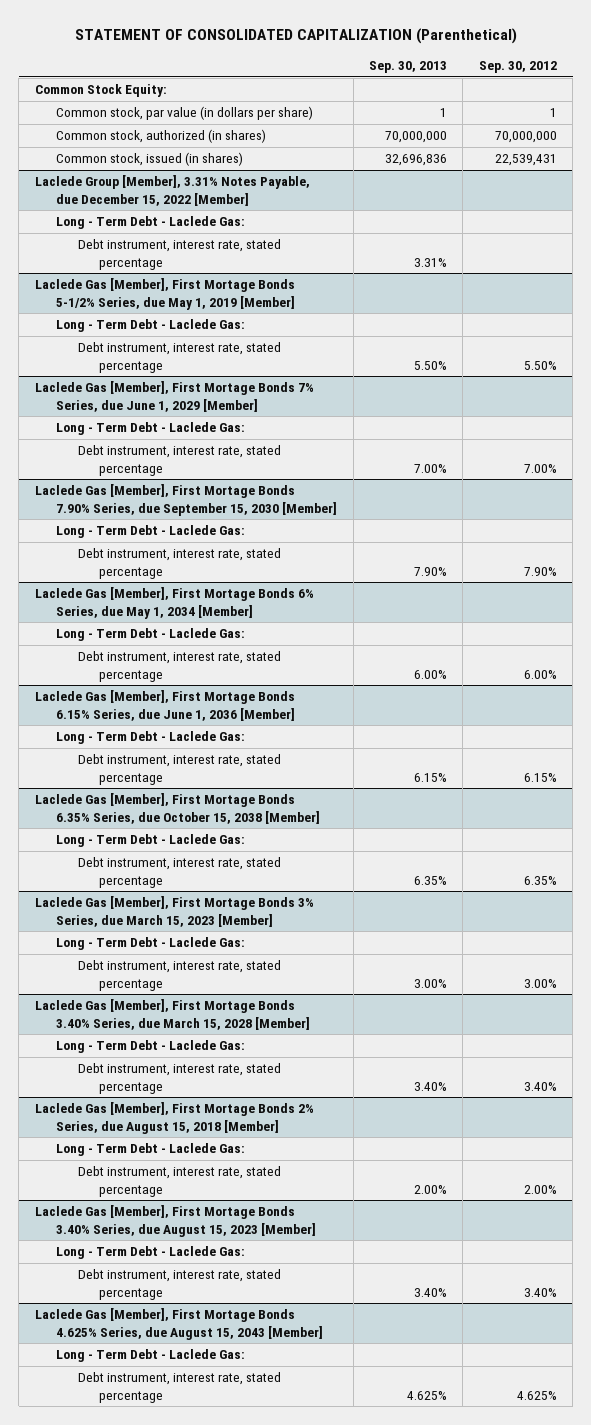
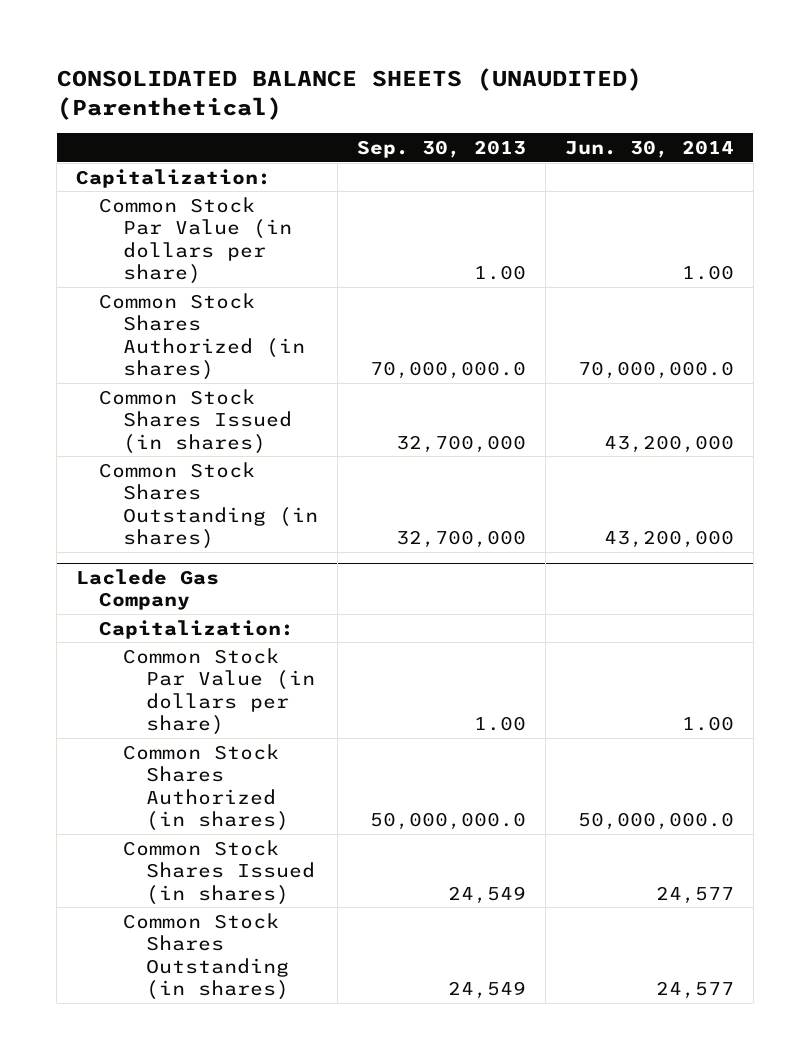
[74,27,517,44] STATEMENT OF CONSOLIDATED CAPITALIZATION (Parenthetical) -> [56,67,642,120] CONSOLIDATED BALANCE SHEETS (UNAUDITED) (Parenthetical)
[478,60,557,73] Sep. 30, 2012 -> none
none -> [564,139,734,158] Jun. 30, 2014
[34,84,167,98] Common Stock Equity: -> none
[34,175,310,206] Laclede Group [Member], 3.31% Notes Payable, due December 15, 2022 [Member] -> none
[56,216,246,230] Long - Term Debt - Laclede Gas: -> none
[77,239,281,270] Debt instrument, interest rate, stated percentage -> none
[34,278,296,310] Laclede Gas [Member], First Mortage Bonds 5-1/2% Series, due May 1, 2019 [Member] -> none
[56,319,246,333] Long - Term Debt - Laclede Gas: -> none
[77,342,281,373] Debt instrument, interest rate, stated percentage -> none
[34,381,314,412] Laclede Gas [Member], First Mortage Bonds 7% Series, due June 1, 2029 [Member] -> none
[56,422,246,436] Long - Term Debt - Laclede Gas: -> none
[77,445,281,476] Debt instrument, interest rate, stated percentage -> none
[34,484,338,516] Laclede Gas [Member], First Mortage Bonds 7.90% Series, due September 15, 2030 [Member] -> none
[56,525,246,539] Long - Term Debt - Laclede Gas: -> none
[77,548,281,579] Debt instrument, interest rate, stated percentage -> none
[34,587,314,619] Laclede Gas [Member], First Mortage Bonds 6% Series, due May 1, 2034 [Member] -> none
[56,628,246,642] Long - Term Debt - Laclede Gas: -> none
[77,651,281,682] Debt instrument, interest rate, stated percentage -> none
[34,690,296,721] Laclede Gas [Member], First Mortage Bonds 6.15% Series, due June 1, 2036 [Member] -> none
[56,731,246,745] Long - Term Debt - Laclede Gas: -> none
[77,754,281,785] Debt instrument, interest rate, stated percentage -> none
[34,793,321,824] Laclede Gas [Member], First Mortage Bonds 6.35% Series, due October 15, 2038 [Member] -> none
[56,834,246,848] Long - Term Debt - Laclede Gas: -> none
[77,857,281,888] Debt instrument, interest rate, stated percentage -> none
[34,896,314,927] Laclede Gas [Member], First Mortage Bonds 3% Series, due March 15, 2023 [Member] -> none
[56,937,246,951] Long - Term Debt - Laclede Gas: -> none
[77,960,281,991] Debt instrument, interest rate, stated percentage -> none
[34,999,311,1030] Laclede Gas [Member], First Mortage Bonds 3.40% Series, due March 15, 2028 [Member] -> none
[56,1040,246,1054] Long - Term Debt - Laclede Gas: -> none
[77,1063,281,1094] Debt instrument, interest rate, stated percentage -> none
[34,1102,314,1134] Laclede Gas [Member], First Mortage Bonds 2% Series, due August 15, 2018 [Member] -> none
[56,1143,246,1157] Long - Term Debt - Laclede Gas: -> none
[77,1166,281,1197] Debt instrument, interest rate, stated percentage -> none
[34,1205,317,1237] Laclede Gas [Member], First Mortage Bonds 3.40% Series, due August 15, 2023 [Member] -> none
[56,1246,246,1260] Long - Term Debt - Laclede Gas: -> none
[77,1269,281,1300] Debt instrument, interest rate, stated percentage -> none
[34,1308,324,1340] Laclede Gas [Member], First Mortage Bonds 4.625% Series, due August 15, 2043 [Member] -> none
[56,1349,246,1363] Long - Term Debt - Laclede Gas: -> none
[77,1372,281,1403] Debt instrument, interest rate, stated percentage -> none
none -> [76,168,272,188] Capitalization:
[56,106,314,121] Common stock, par value (in dollars per share) -> [99,196,292,285] Common Stock Par Value (in dollars per share)
[440,108,448,118] 1 -> [473,265,526,281] 1.00
[56,129,267,144] Common stock, authorized (in shares) -> [99,292,305,381] Common Stock Shares Authorized (in shares)
[385,131,448,144] 70,000,000 -> [369,361,526,380] 70,000,000.0
[56,152,244,167] Common stock, issued (in shares) -> [99,388,292,454] Common Stock Shares Issued (in shares)
[385,154,448,167] 32,696,836 -> [395,434,526,453] 32,700,000
none -> [99,461,318,550] Common Stock Shares Outstanding (in shares)
none -> [76,568,220,611] Laclede Gas Company
none -> [99,619,295,639] Capitalization:
none -> [122,647,315,736] Common Stock Par Value (in dollars per share)
none -> [122,743,289,832] Common Stock Shares Authorized (in shares)
none -> [122,839,315,905] Common Stock Shares Issued (in shares)
none -> [122,912,289,1001] Common Stock Shares Outstanding (in shares)

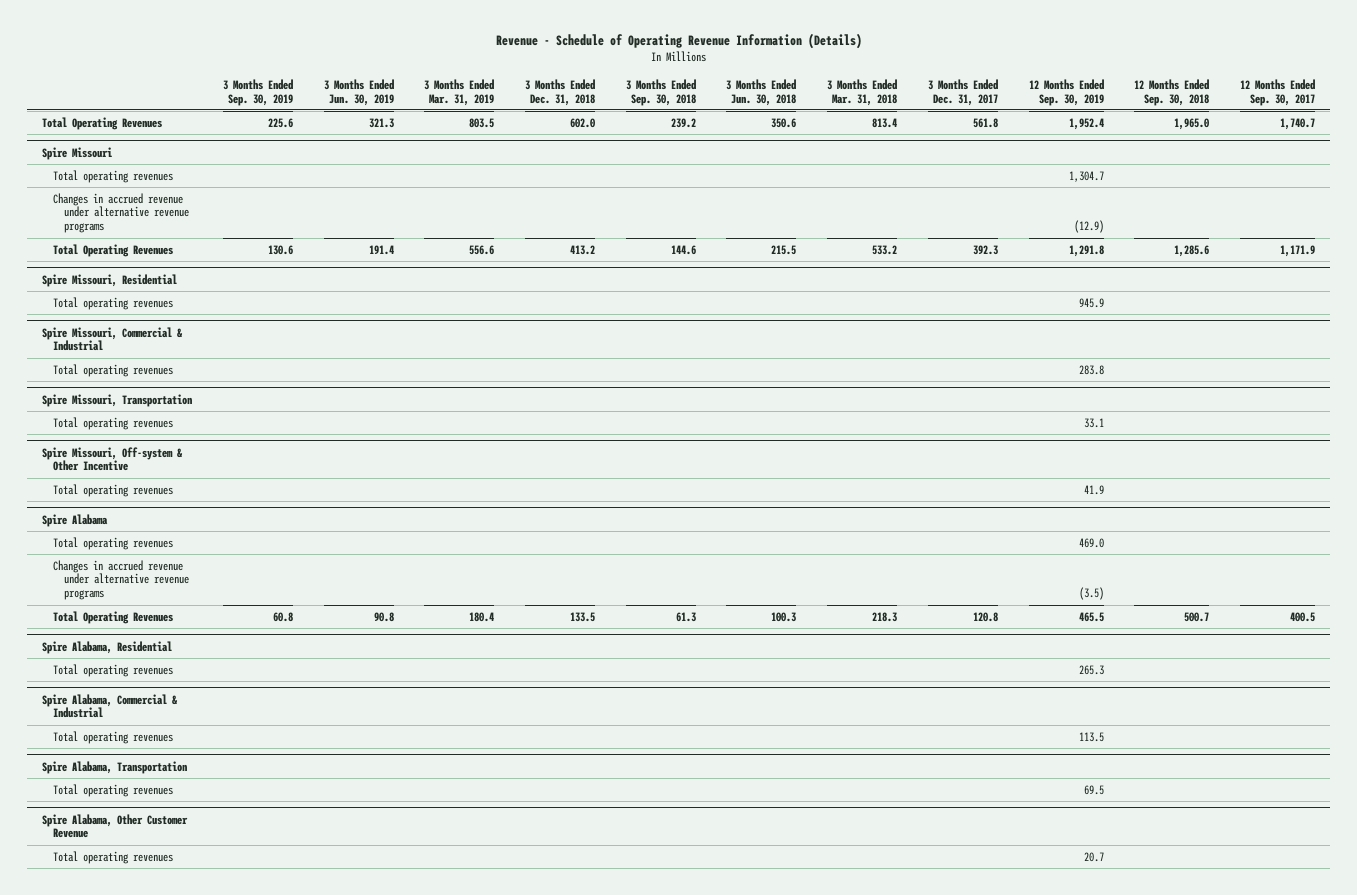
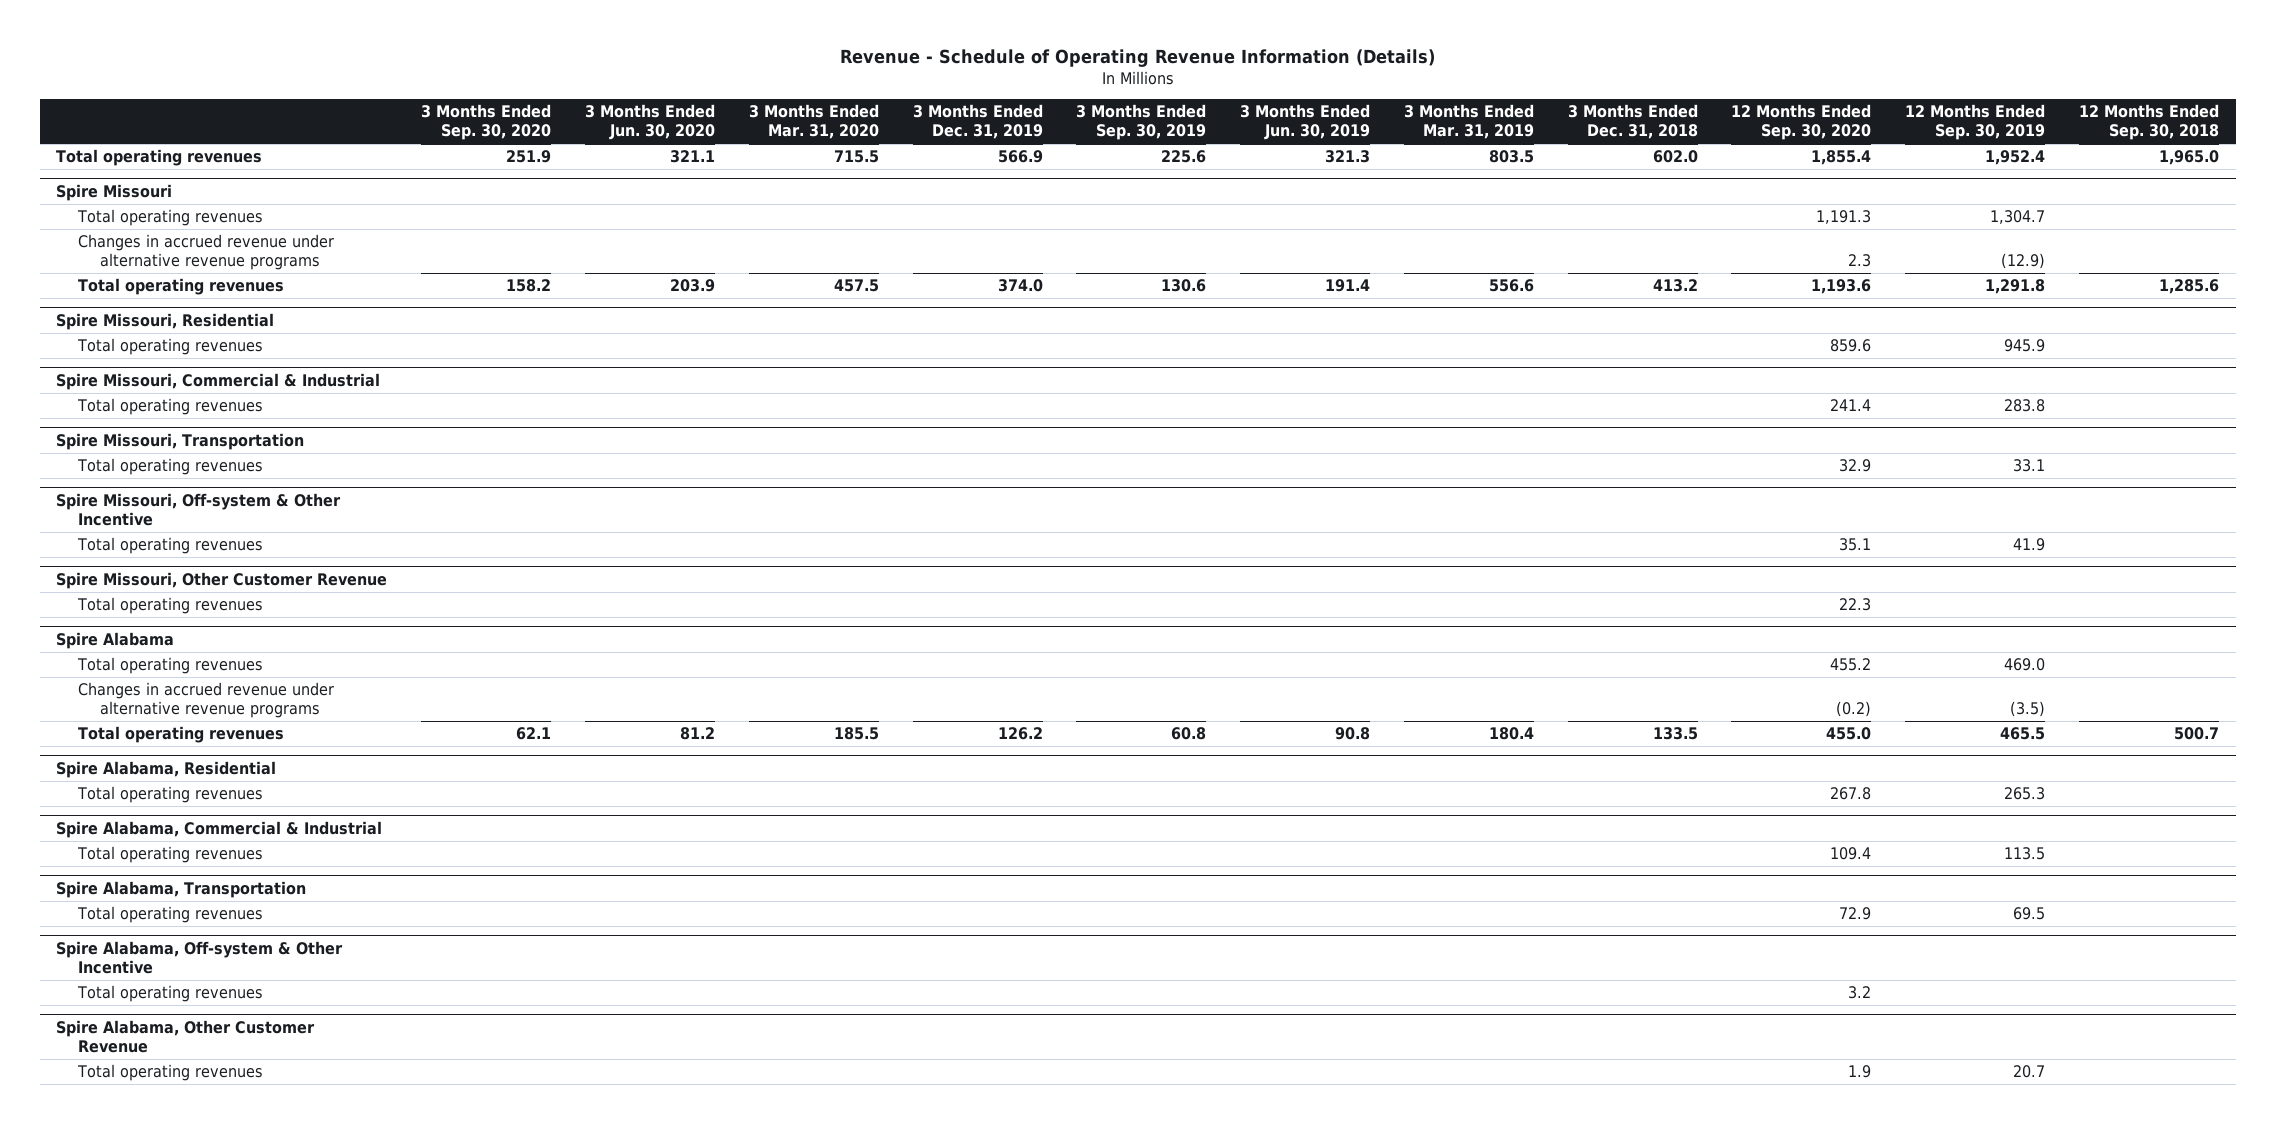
[625,78,696,106] 3 Months Ended Sep. 30, 2018 -> none
[726,78,797,106] 3 Months Ended Jun. 30, 2018 -> none
[827,78,898,106] 3 Months Ended Mar. 31, 2018 -> none
[927,78,998,106] 3 Months Ended Dec. 31, 2017 -> none
[1240,78,1316,106] 12 Months Ended Sep. 30, 2017 -> none
none -> [421,104,552,141] 3 Months Ended Sep. 30, 2020
none -> [585,104,716,141] 3 Months Ended Jun. 30, 2020
none -> [748,104,879,140] 3 Months Ended Mar. 31, 2020
none -> [912,104,1043,140] 3 Months Ended Dec. 31, 2019
none -> [1731,104,1872,141] 12 Months Ended Sep. 30, 2020
[42,116,163,130] Total Operating Revenues -> [56,149,263,167] Total operating revenues
[52,243,173,257] Total Operating Revenues -> [78,278,285,296] Total operating revenues
none -> [56,571,388,589] Spire Missouri, Other Customer Revenue
none -> [77,597,264,615] Total operating revenues
[52,610,173,624] Total Operating Revenues -> [78,726,285,744] Total operating revenues
none -> [56,940,344,974] Spire Alabama, Off-system & Other Incentive
none -> [77,985,264,1003] Total operating revenues

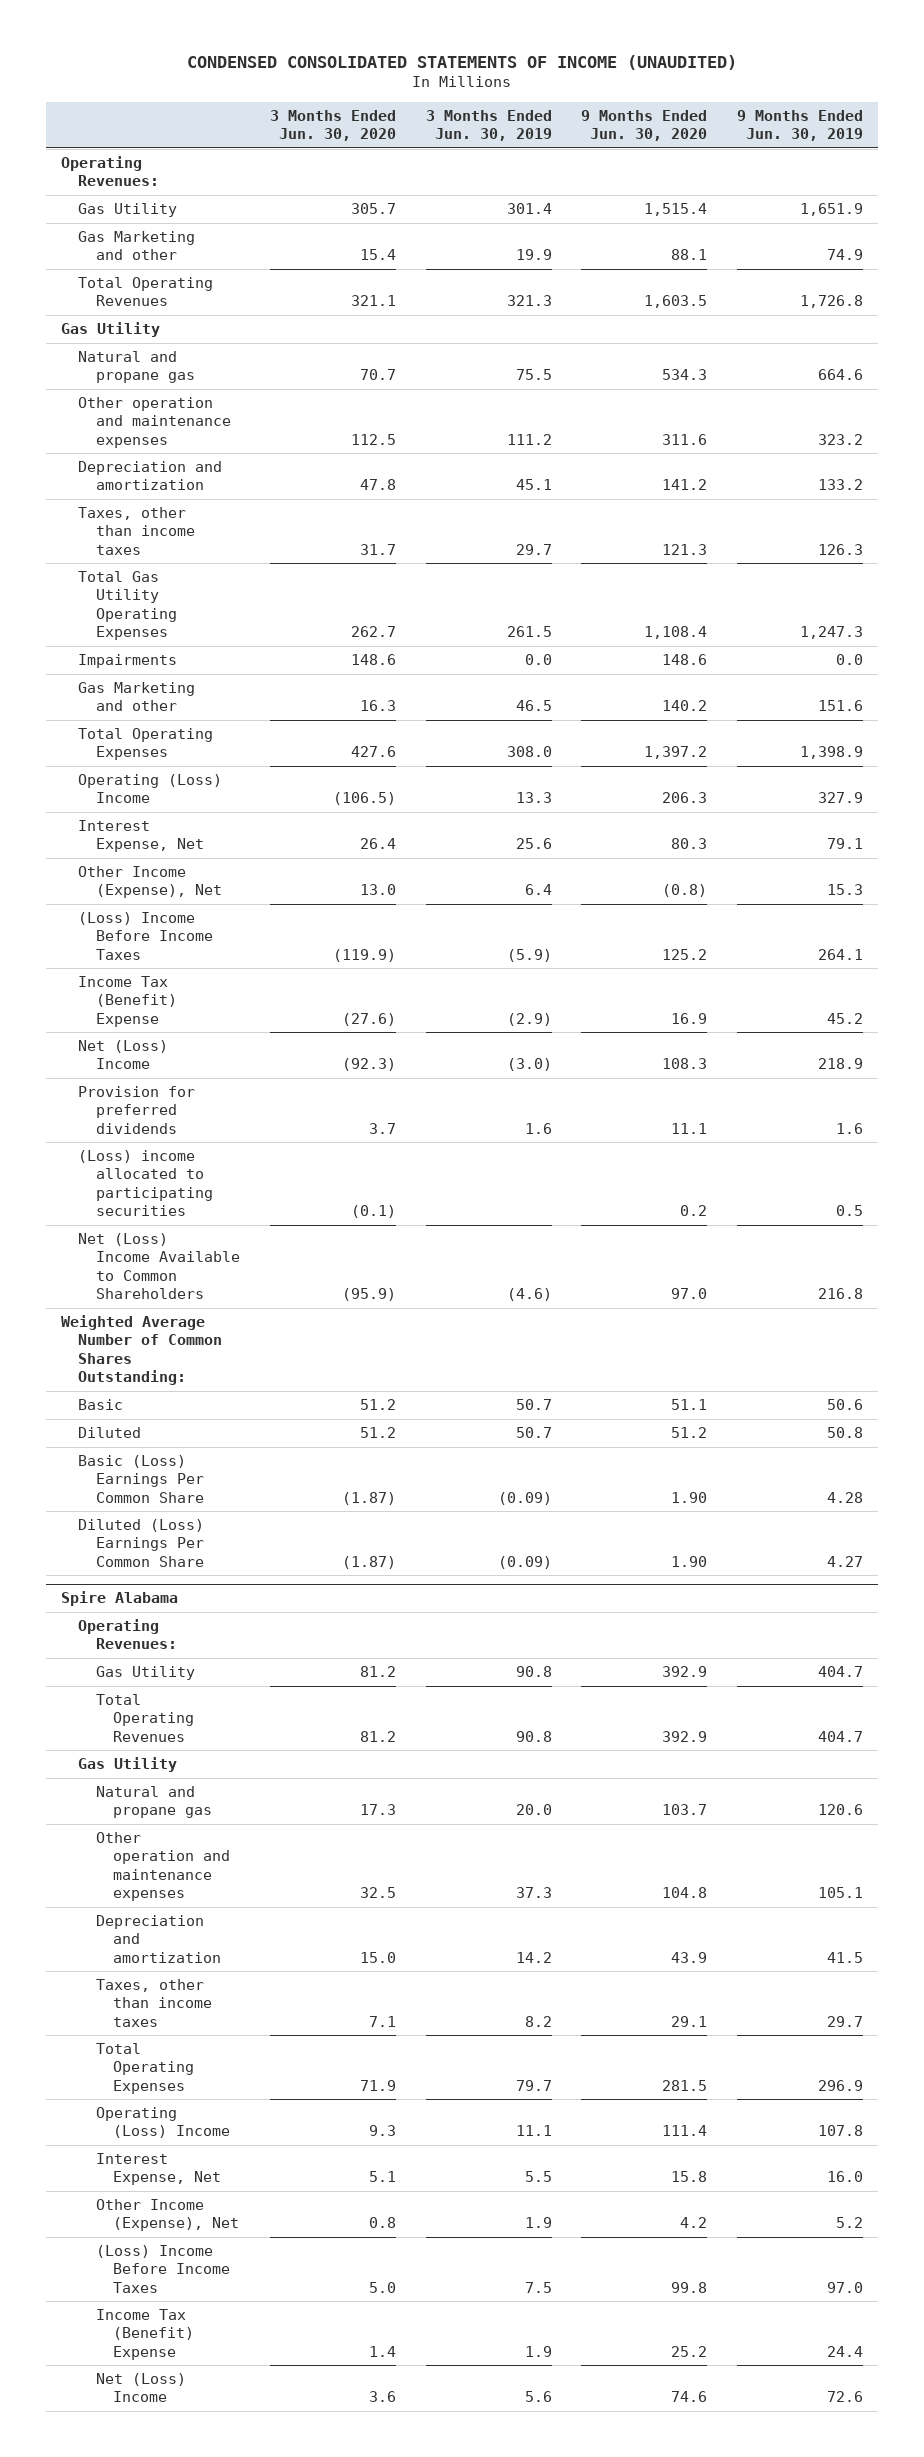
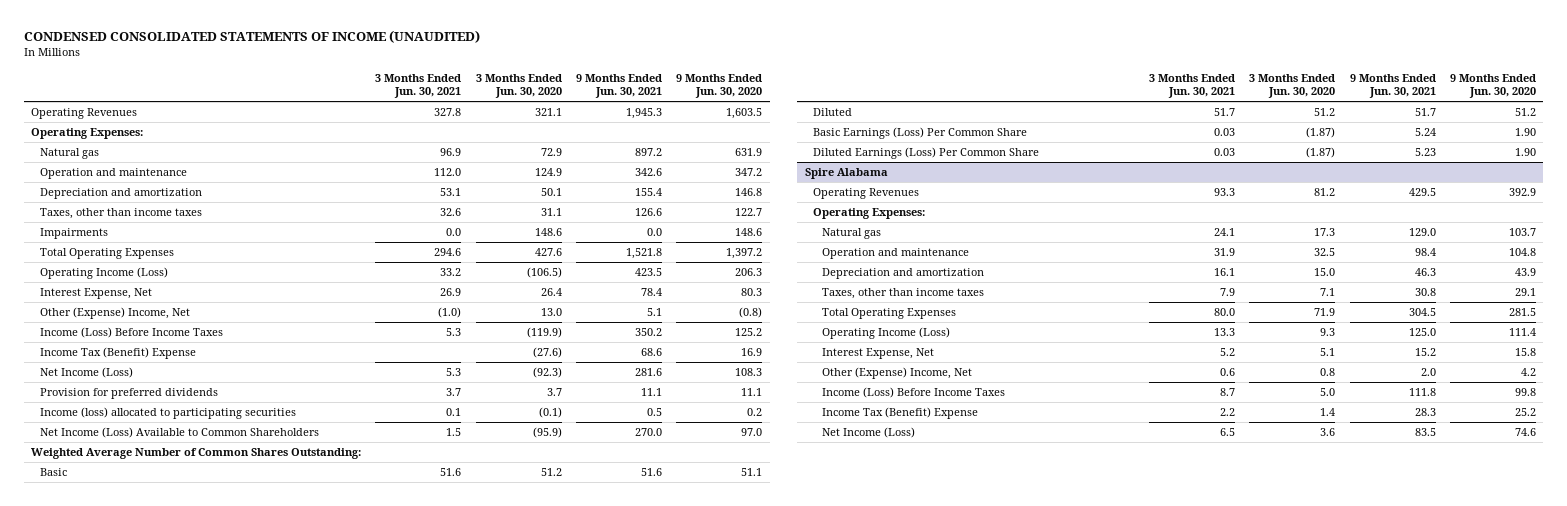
[425,109,552,141] 3 Months Ended Jun. 30, 2019 -> none
[737,109,864,141] 9 Months Ended Jun. 30, 2019 -> none
none -> [375,73,462,99] 3 Months Ended Jun. 30, 2021
none -> [576,73,663,99] 9 Months Ended Jun. 30, 2021
[60,155,160,187] Operating Revenues: -> none
[78,202,178,217] Gas Utility -> none
[78,230,196,261] Gas Marketing and other -> none
[60,321,160,337] Gas Utility -> none
[78,570,177,641] Total Gas Utility Operating Expenses -> none
[78,276,214,307] Total Operating Revenues -> [31,108,138,120] Operating Revenues
none -> [31,128,144,140] Operating Expenses:
[78,350,195,384] Natural and propane gas -> [39,148,99,160] Natural gas
[359,369,396,381] 70.7 -> [540,148,562,157] 72.9
[662,369,708,381] 534.3 -> [735,148,763,157] 631.9
[78,396,231,448] Other operation and maintenance expenses -> [39,168,187,180] Operation and maintenance
[350,433,396,445] 112.5 -> [534,168,562,177] 124.9
[662,433,708,445] 311.6 -> [735,168,763,177] 347.2
[359,479,396,491] 47.8 -> [540,188,562,197] 50.1
[662,479,708,491] 141.2 -> [735,188,763,197] 146.8
[359,543,396,555] 31.7 -> [540,208,562,217] 31.1
[662,543,708,555] 121.3 -> [735,208,763,217] 122.7
[78,681,196,712] Gas Marketing and other -> none
[78,773,223,804] Operating (Loss) Income -> [39,267,168,280] Operating Income (Loss)
[78,865,222,899] Other Income (Expense), Net -> [39,307,190,320] Other (Expense) Income, Net
[78,911,213,960] (Loss) Income Before Income Taxes -> [39,327,223,339] Income (Loss) Before Income Taxes
[78,1039,169,1070] Net (Loss) Income -> [39,367,133,379] Net Income (Loss)
[78,1149,213,1217] (Loss) income allocated to participating securities -> [39,407,296,420] Income (loss) allocated to participating securities
[78,1232,240,1300] Net (Loss) Income Available to Common Shareholders -> [39,427,319,439] Net Income (Loss) Available to Common Shareholders
[78,1454,204,1503] Basic (Loss) Earnings Per Common Share -> [813,127,1028,140] Basic Earnings (Loss) Per Common Share
[78,1518,205,1567] Diluted (Loss) Earnings Per Common Share -> [813,147,1040,160] Diluted Earnings (Loss) Per Common Share
[78,1618,177,1650] Operating Revenues: -> none
[95,1665,195,1680] Gas Utility -> none
[78,1756,178,1772] Gas Utility -> none
[95,1693,195,1742] Total Operating Revenues -> [813,188,920,200] Operating Revenues
none -> [813,208,926,220] Operating Expenses:
[95,1785,213,1819] Natural and propane gas -> [821,228,881,240] Natural gas
[95,1831,231,1902] Other operation and maintenance expenses -> [821,248,969,260] Operation and maintenance
[95,2106,231,2139] Operating (Loss) Income -> [821,327,950,340] Operating Income (Loss)
[95,2198,240,2232] Other Income (Expense), Net -> [821,367,972,380] Other (Expense) Income, Net
[95,2244,231,2293] (Loss) Income Before Income Taxes -> [821,387,1005,399] Income (Loss) Before Income Taxes
[95,2372,186,2403] Net (Loss) Income -> [821,427,915,439] Net Income (Loss)

